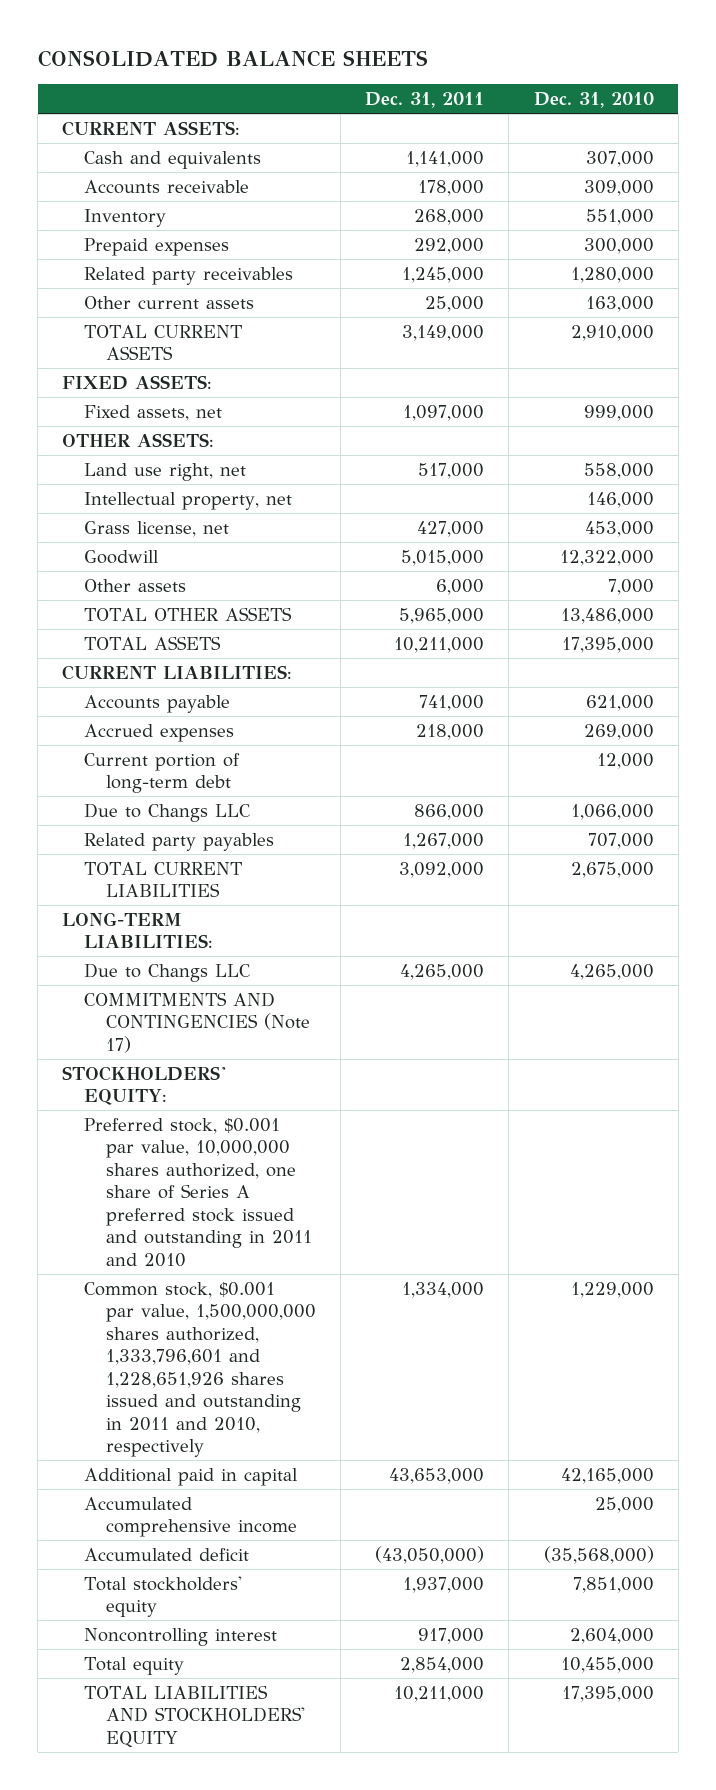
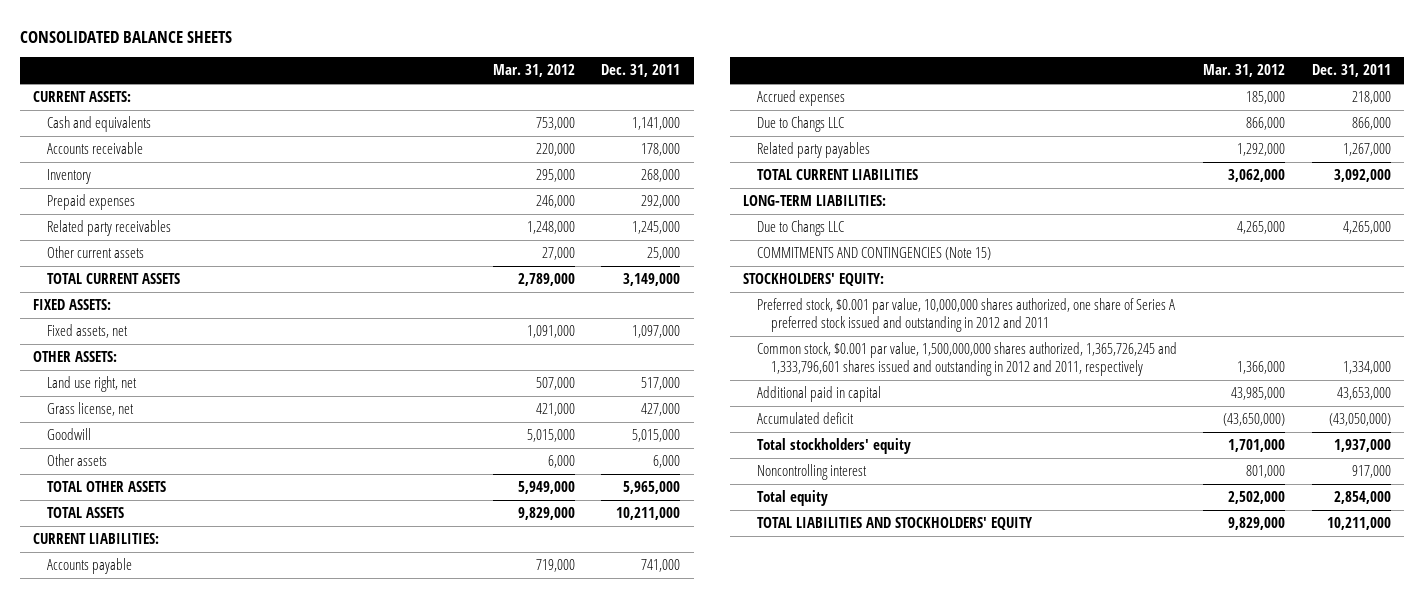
[533,92,654,109] Dec. 31, 2010 -> none
none -> [493,64,576,78] Mar. 31, 2012
[84,491,293,510] Intellectual property, net -> none
[84,752,241,794] Current portion of long-term debt -> none
[84,991,310,1053] COMMITMENTS AND CONTINGENCIES (Note 17) -> [757,247,992,261] COMMITMENTS AND CONTINGENCIES (Note 15)
[84,1117,312,1267] Preferred stock, $0.001 par value, 10,000,000 shares authorized, one share of Series A preferred stock issued and outstanding in 2011 and 2010 -> [757,298,1176,333] Preferred stock, $0.001 par value, 10,000,000 shares authorized, one share of Series A preferred stock issued and outstanding in 2012 and 2011
[84,1281,316,1457] Common stock, $0.001 par value, 1,500,000,000 shares authorized, 1,333,796,601 and 1,228,651,926 shares issued and outstanding in 2011 and 2010, respectively -> [757,342,1178,377] Common stock, $0.001 par value, 1,500,000,000 shares authorized, 1,365,726,245 and 1,333,796,601 shares issued and outstanding in 2012 and 2011, respectively
[84,1496,297,1538] Accumulated comprehensive income -> none

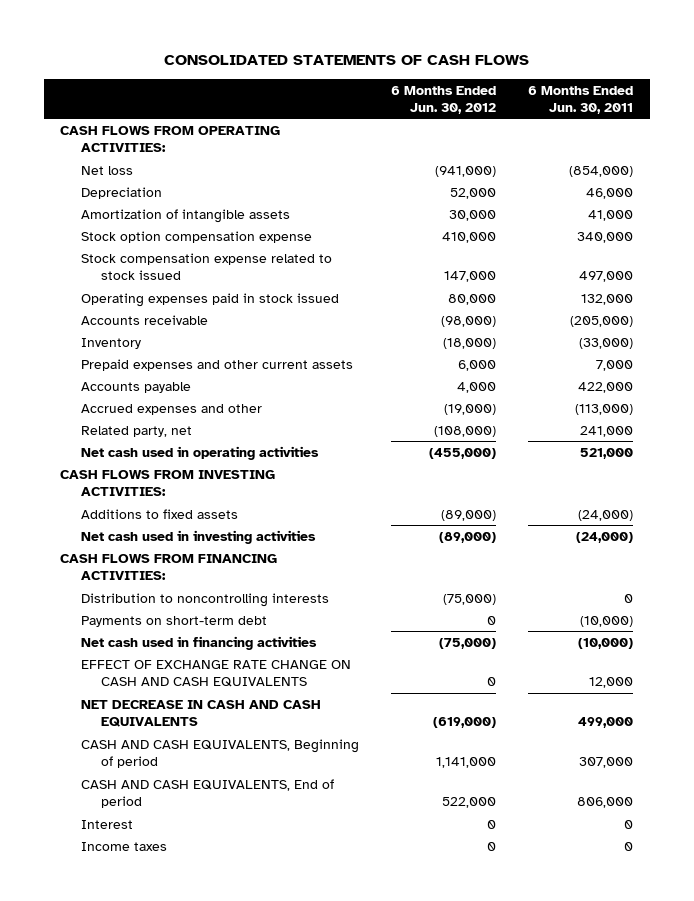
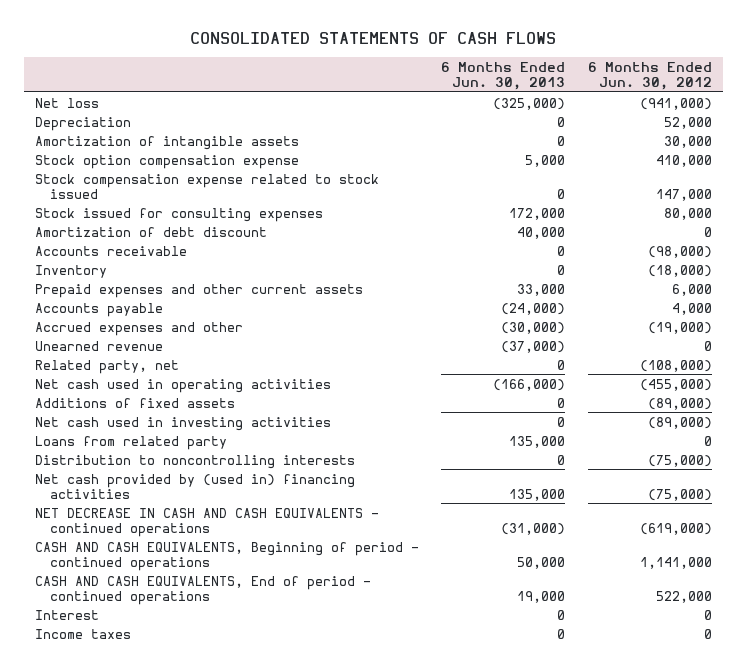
[528,85,634,114] 6 Months Ended Jun. 30, 2011 -> none
none -> [441,61,566,91] 6 Months Ended Jun. 30, 2013
[60,125,281,153] CASH FLOWS FROM OPERATING ACTIVITIES: -> none
[80,292,339,307] Operating expenses paid in stock issued -> none
none -> [34,207,323,222] Stock issued for consulting expenses
none -> [34,226,267,237] Amortization of debt discount
none -> [34,340,163,351] Unearned revenue
[60,469,276,497] CASH FLOWS FROM INVESTING ACTIVITIES: -> none
[80,508,238,519] Additions to fixed assets -> [34,397,235,408] Additions of fixed assets
[60,553,278,581] CASH FLOWS FROM FINANCING ACTIVITIES: -> none
none -> [34,435,227,450] Loans from related party
[80,615,267,627] Payments on short-term debt -> none
[80,659,351,688] EFFECT OF EXCHANGE RATE CHANGE ON CASH AND CASH EQUIVALENTS -> none
[80,635,317,650] Net cash used in financing activities -> [34,473,355,499] Net cash provided by (used in) financing activities
[80,699,321,728] NET DECREASE IN CASH AND CASH EQUIVALENTS -> [34,507,379,537] NET DECREASE IN CASH AND CASH EQUIVALENTS - continued operations
[80,738,359,769] CASH AND CASH EQUIVALENTS, Beginning of period -> [34,541,419,571] CASH AND CASH EQUIVALENTS, Beginning of period - continued operations
[80,778,334,809] CASH AND CASH EQUIVALENTS, End of period -> [34,575,371,605] CASH AND CASH EQUIVALENTS, End of period - continued operations

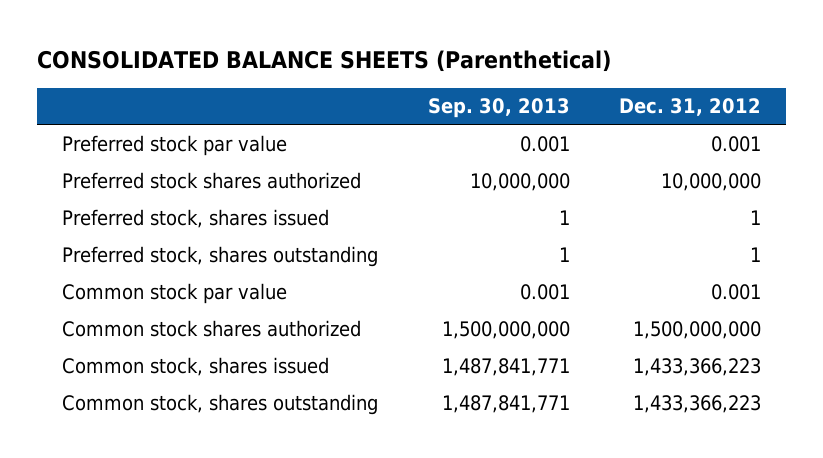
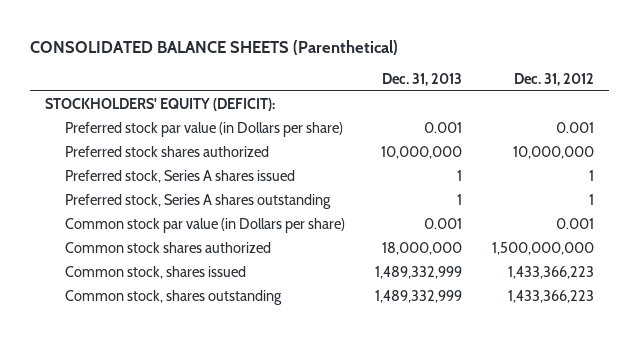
[427,98,570,119] Sep. 30, 2013 -> none
none -> [382,73,463,87] Dec. 31, 2013
none -> [44,97,275,111] STOCKHOLDERS' EQUITY (DEFICIT):
[61,134,287,156] Preferred stock par value -> [65,121,344,137] Preferred stock par value (in Dollars per share)
[61,208,329,228] Preferred stock, shares issued -> [65,169,296,183] Preferred stock, Series A shares issued
[61,245,378,267] Preferred stock, shares outstanding -> [65,193,332,209] Preferred stock, Series A shares outstanding
[61,282,287,304] Common stock par value -> [65,217,346,233] Common stock par value (in Dollars per share)

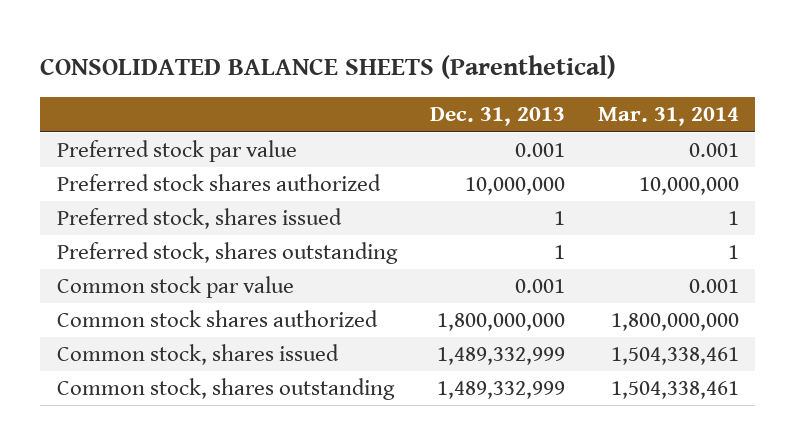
[513,73,594,87] Dec. 31, 2012 -> none
none -> [597,107,739,127] Mar. 31, 2014
[44,97,275,111] STOCKHOLDERS' EQUITY (DEFICIT): -> none
[65,121,344,137] Preferred stock par value (in Dollars per share) -> [56,140,297,163] Preferred stock par value
[65,169,296,183] Preferred stock, Series A shares issued -> [56,208,342,230] Preferred stock, shares issued
[65,193,332,209] Preferred stock, Series A shares outstanding -> [56,242,398,265] Preferred stock, shares outstanding
[65,217,346,233] Common stock par value (in Dollars per share) -> [56,276,294,299] Common stock par value
[382,241,463,255] 18,000,000 -> [436,313,565,332] 1,800,000,000

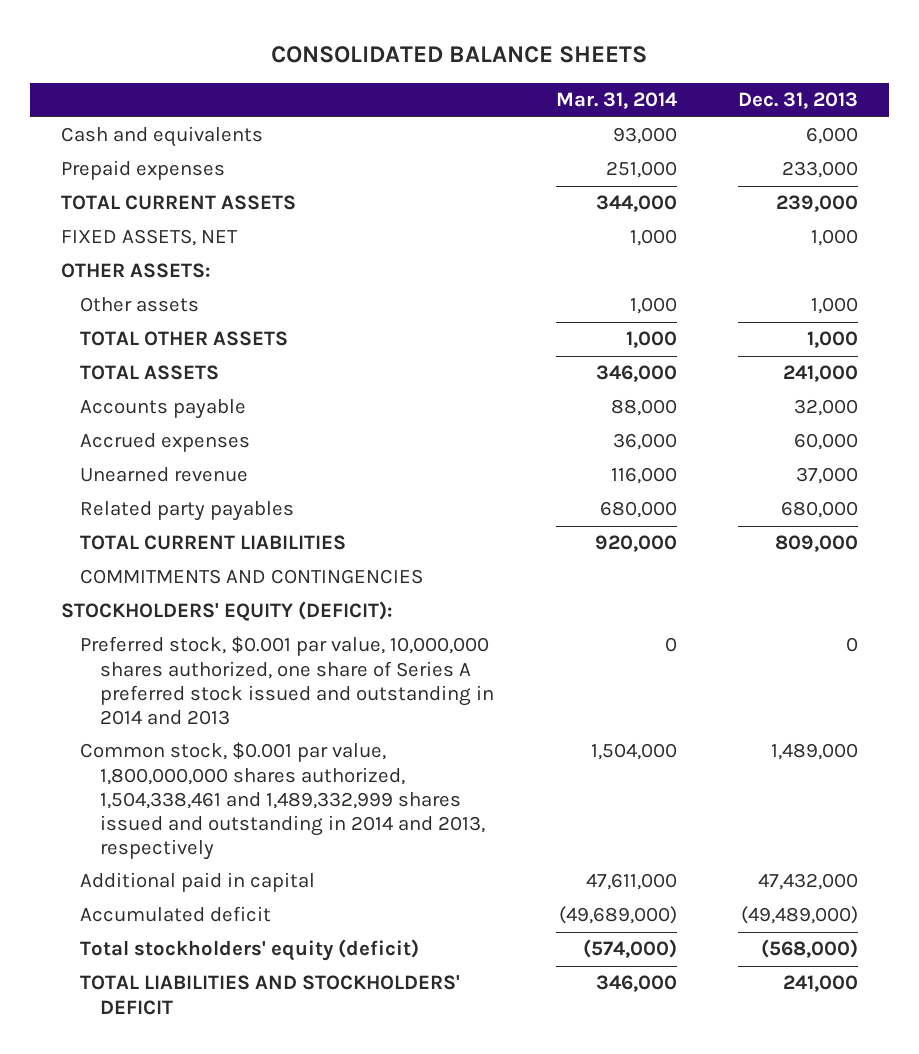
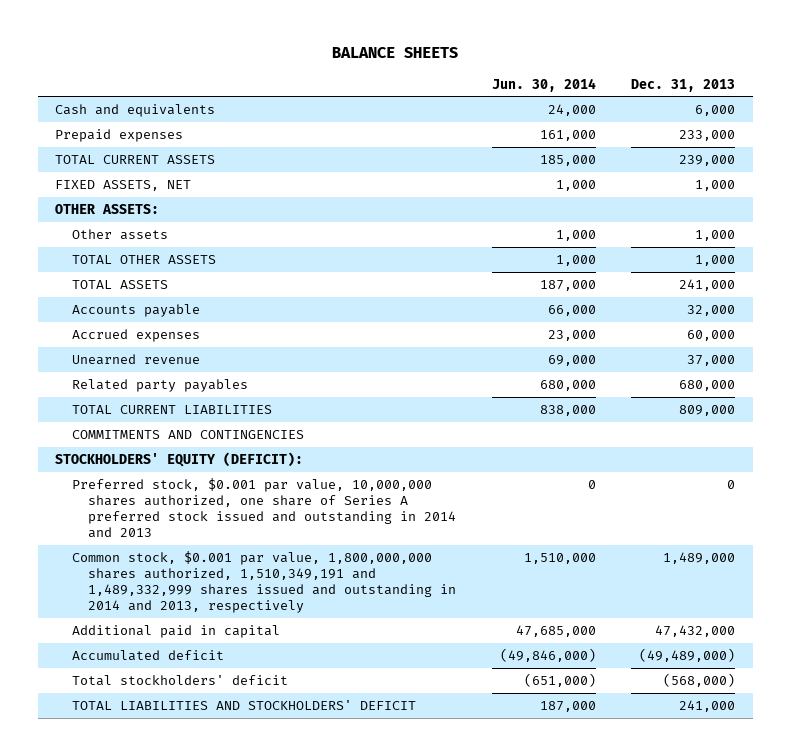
[271,46,648,64] CONSOLIDATED BALANCE SHEETS -> [332,47,459,59] BALANCE SHEETS
[555,92,677,110] Mar. 31, 2014 -> none
none -> [491,77,596,92] Jun. 30, 2014
[80,742,486,861] Common stock, $0.001 par value, 1,800,000,000 shares authorized, 1,504,338,461 and 1,489,332,999 shares issued and outstanding in 2014 and 2013, respectively -> [71,551,456,614] Common stock, $0.001 par value, 1,800,000,000 shares authorized, 1,510,349,191 and 1,489,332,999 shares issued and outstanding in 2014 and 2013, respectively
[80,939,420,962] Total stockholders' equity (deficit) -> [71,675,288,687] Total stockholders' deficit

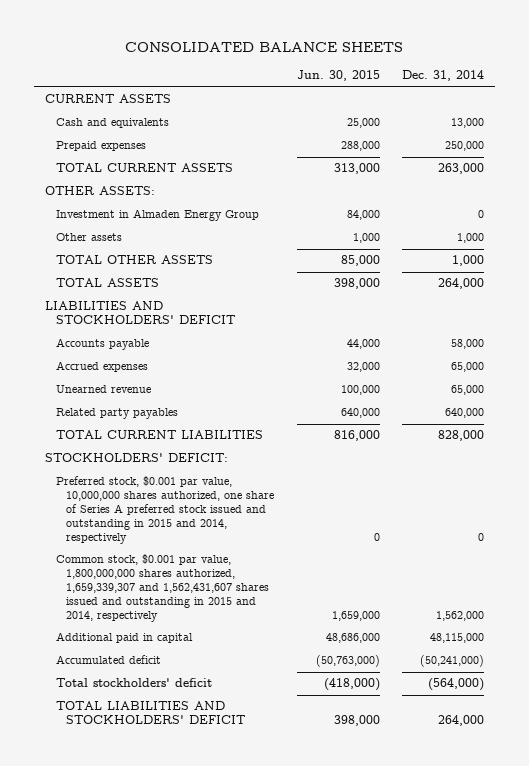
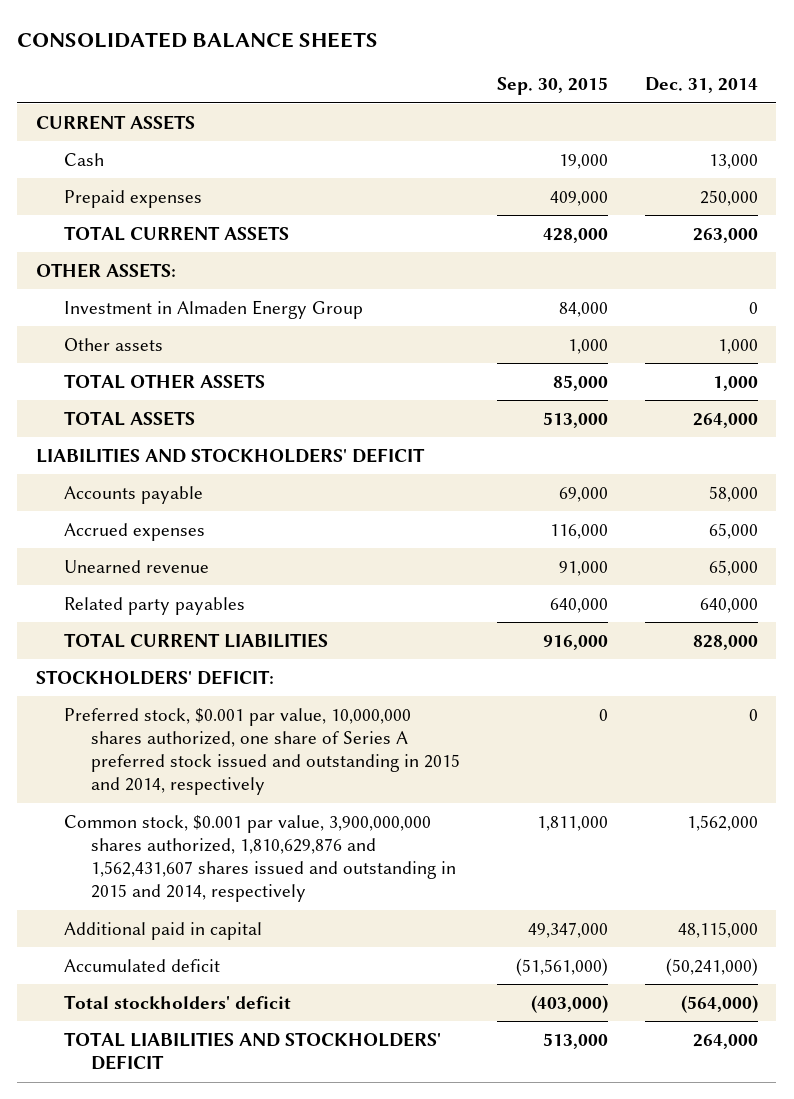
[296,70,380,82] Jun. 30, 2015 -> none
none -> [497,77,609,96] Sep. 30, 2015
[55,118,169,129] Cash and equivalents -> none
none -> [63,152,104,166] Cash
[55,554,270,622] Common stock, $0.001 par value, 1,800,000,000 shares authorized, 1,659,339,307 and 1,562,431,607 shares issued and outstanding in 2015 and 2014, respectively -> [63,814,457,903] Common stock, $0.001 par value, 3,900,000,000 shares authorized, 1,810,629,876 and 1,562,431,607 shares issued and outstanding in 2015 and 2014, respectively

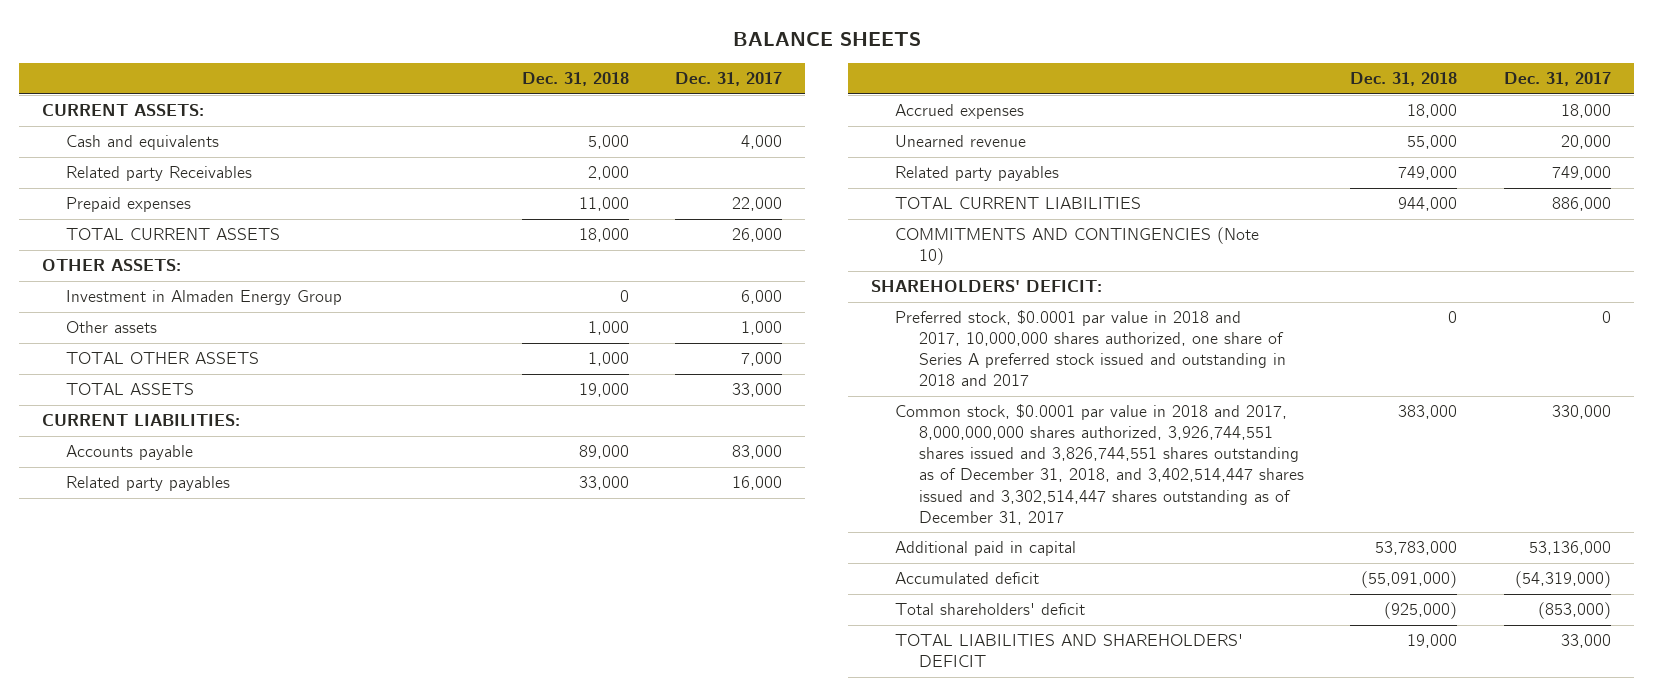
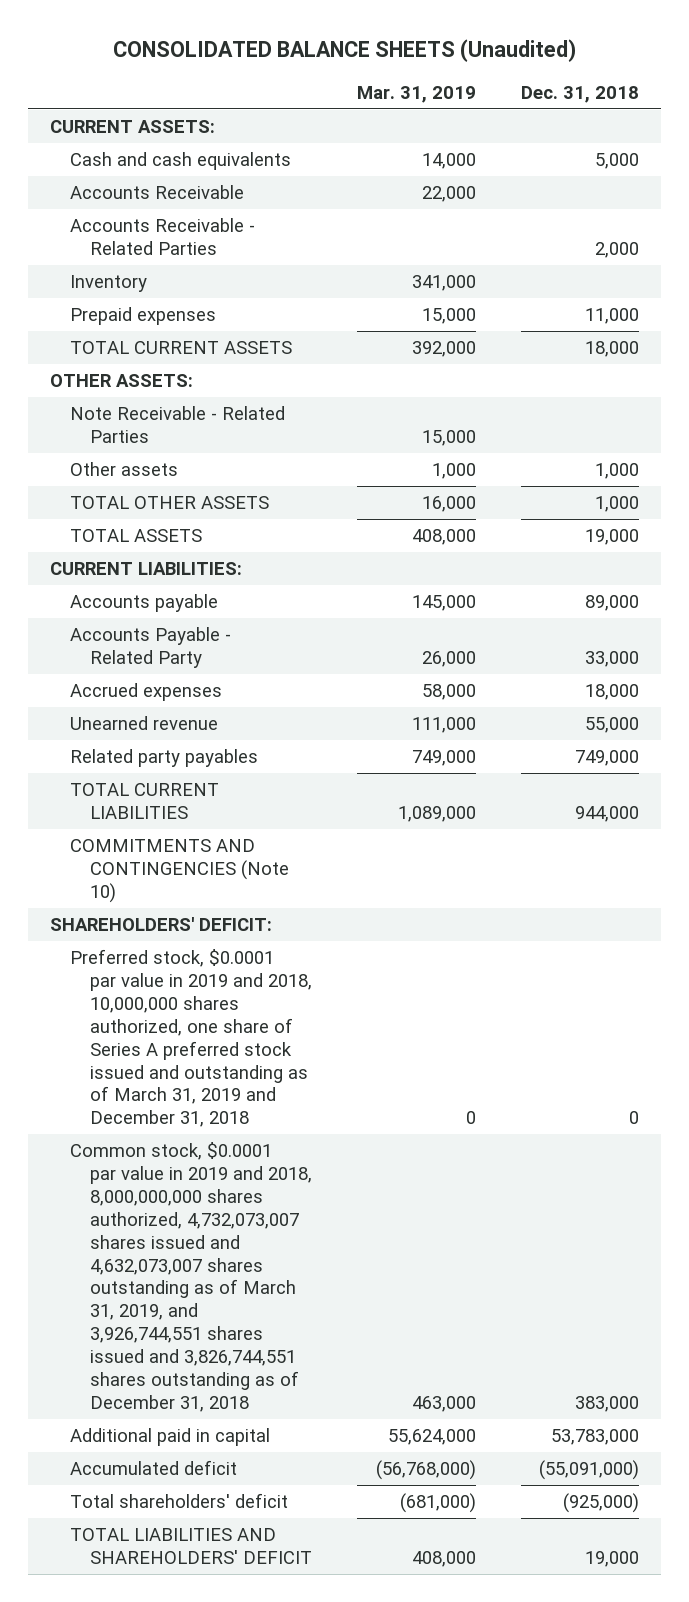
[732,31,921,46] BALANCE SHEETS -> [112,38,576,62] CONSOLIDATED BALANCE SHEETS (Unaudited)
[675,71,783,86] Dec. 31, 2017 -> none
none -> [357,85,477,103] Mar. 31, 2019
[66,135,220,151] Cash and equivalents -> [70,152,292,171] Cash and cash equivalents
none -> [70,185,245,200] Accounts Receivable
[66,166,253,182] Related party Receivables -> [70,218,256,256] Accounts Receivable - Related Parties
none -> [70,275,148,293] Inventory
[66,290,343,306] Investment in Almaden Energy Group -> none
none -> [70,406,286,444] Note Receivable - Related Parties
[66,476,231,492] Related party payables -> [70,627,232,669] Accounts Payable - Related Party
[895,310,1287,387] Preferred stock, $0.0001 par value in 2018 and 2017, 10,000,000 shares authorized, one share of Series A preferred stock issued and outstanding in 2018 and 2017 -> [70,949,313,1128] Preferred stock, $0.0001 par value in 2019 and 2018, 10,000,000 shares authorized, one share of Series A preferred stock issued and outstanding as of March 31, 2019 and December 31, 2018
[895,404,1305,525] Common stock, $0.0001 par value in 2018 and 2017, 8,000,000,000 shares authorized, 3,926,744,551 shares issued and 3,826,744,551 shares outstanding as of December 31, 2018, and 3,402,514,447 shares issued and 3,302,514,447 shares outstanding as of December 31, 2017 -> [70,1142,313,1412] Common stock, $0.0001 par value in 2019 and 2018, 8,000,000,000 shares authorized, 4,732,073,007 shares issued and 4,632,073,007 shares outstanding as of March 31, 2019, and 3,926,744,551 shares issued and 3,826,744,551 shares outstanding as of December 31, 2018

